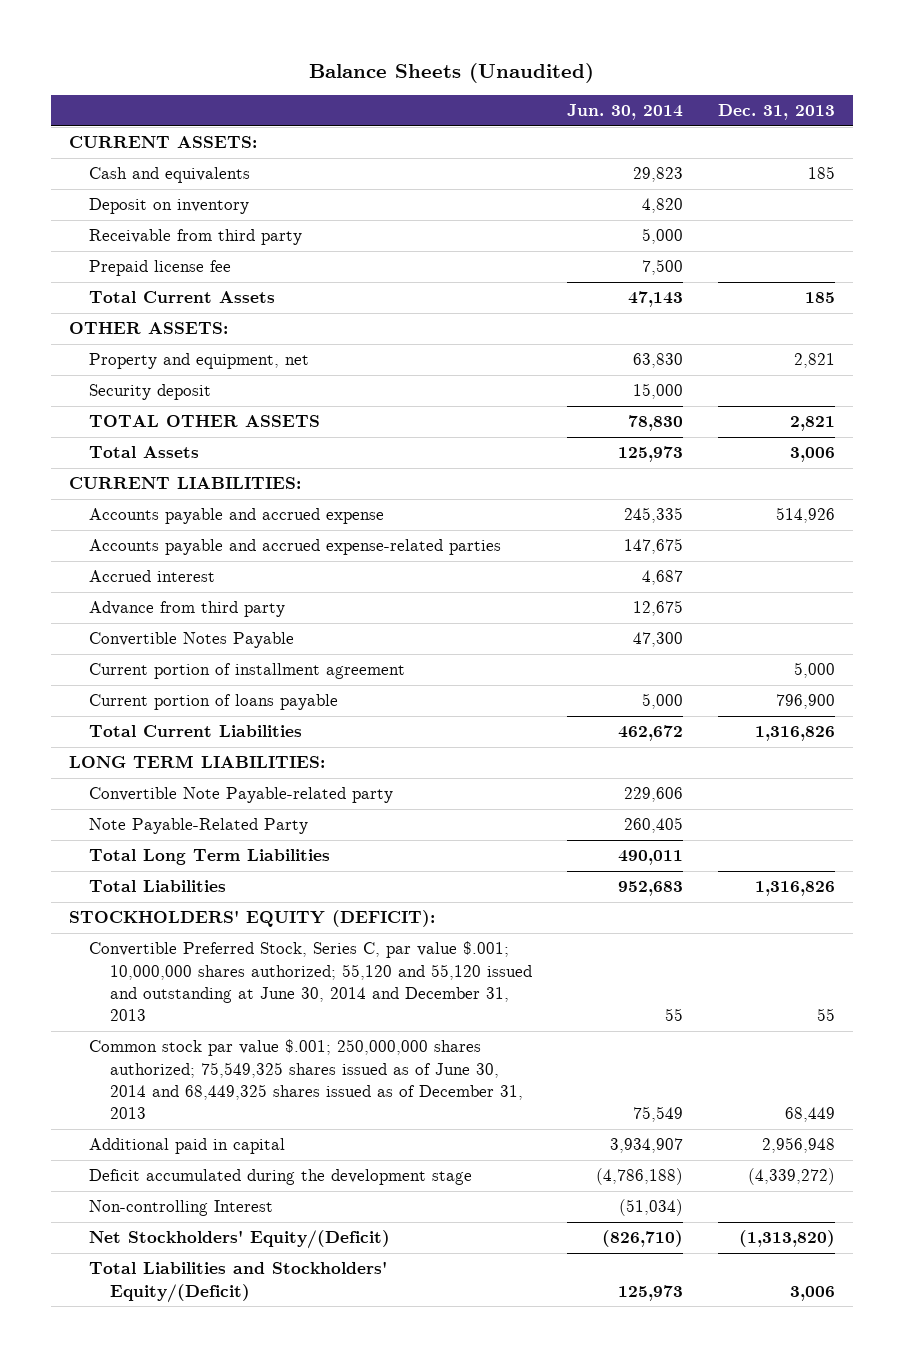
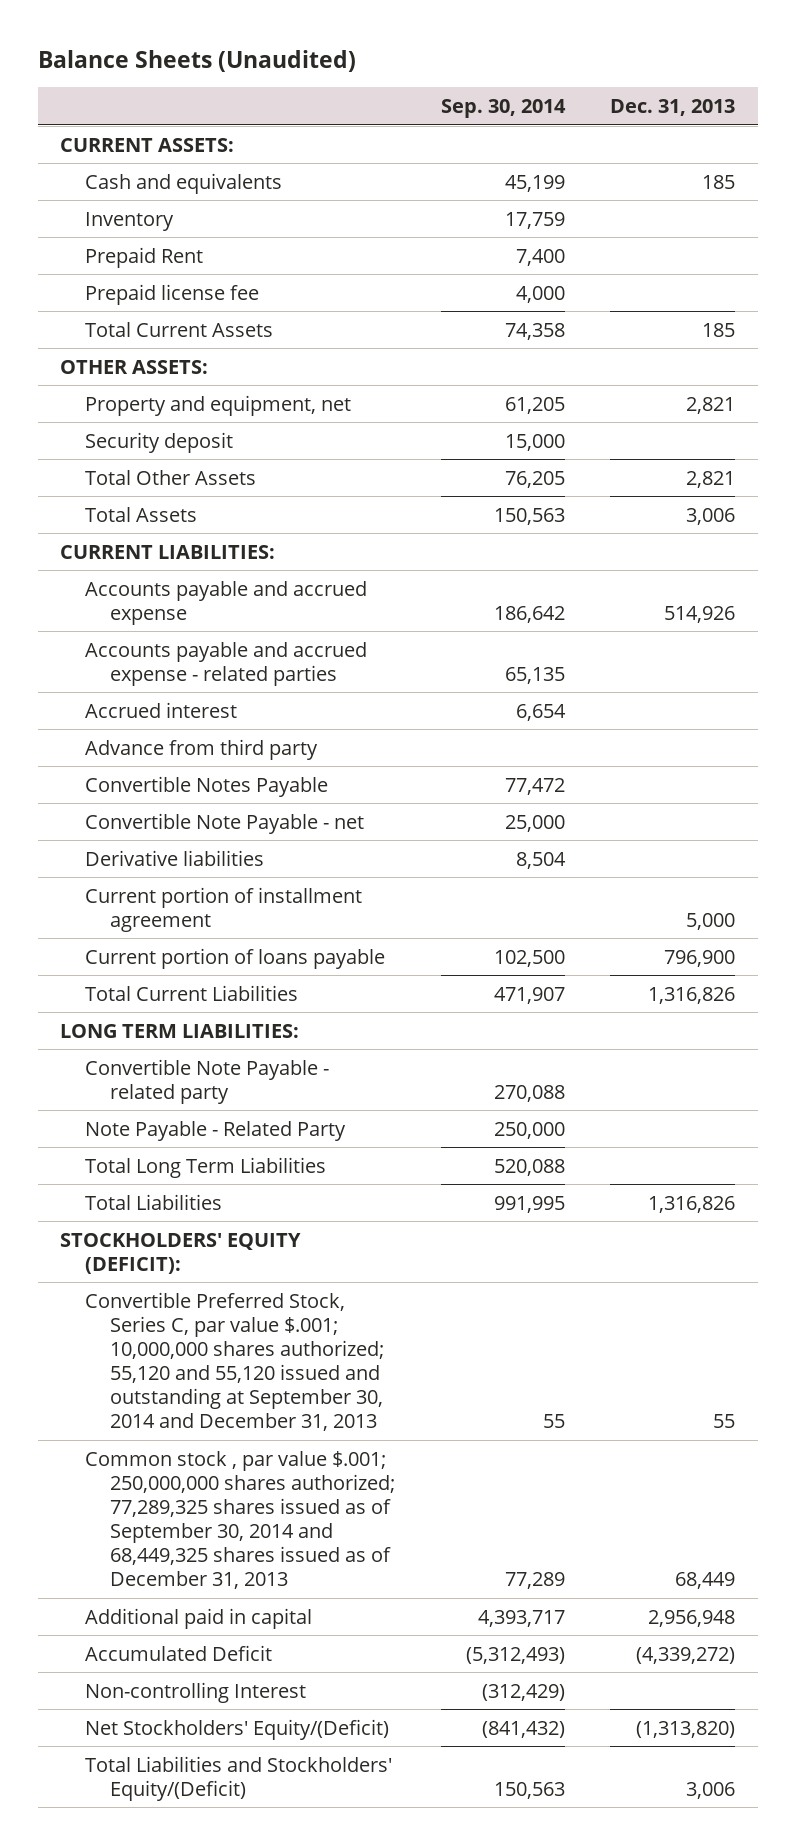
[567,104,684,121] Jun. 30, 2014 -> none
none -> [440,98,566,118] Sep. 30, 2014
[89,198,250,215] Deposit on inventory -> none
[89,229,303,246] Receivable from third party -> none
none -> [85,211,175,231] Inventory
none -> [85,246,204,268] Prepaid Rent
[89,415,321,428] TOTAL OTHER ASSETS -> [85,469,257,485] Total Other Assets
[89,539,502,556] Accounts payable and accrued expense-related parties -> [85,641,368,686] Accounts payable and accrued expense - related parties
none -> [85,812,365,834] Convertible Note Payable - net
none -> [85,849,265,866] Derivative liabilities
[89,787,394,804] Convertible Note Payable-related party -> [85,1058,330,1104] Convertible Note Payable - related party
[89,818,309,835] Note Payable-Related Party -> [85,1120,347,1141] Note Payable - Related Party
[89,941,532,1021] Convertible Preferred Stock, Series C, par value $.001; 10,000,000 shares authorized; 55,120 and 55,120 issued and outstanding at June 30, 2014 and December 31, 2013 -> [85,1291,385,1432] Convertible Preferred Stock, Series C, par value $.001; 10,000,000 shares authorized; 55,120 and 55,120 issued and outstanding at September 30, 2014 and December 31, 2013
[89,1039,523,1119] Common stock par value $.001; 250,000,000 shares authorized; 75,549,325 shares issued as of June 30, 2014 and 68,449,325 shares issued as of December 31, 2013 -> [85,1450,396,1590] Common stock , par value $.001; 250,000,000 shares authorized; 77,289,325 shares issued as of September 30, 2014 and 68,449,325 shares issued as of December 31, 2013
[89,1169,473,1186] Deficit accumulated during the development stage -> [85,1644,273,1661] Accumulated Deficit

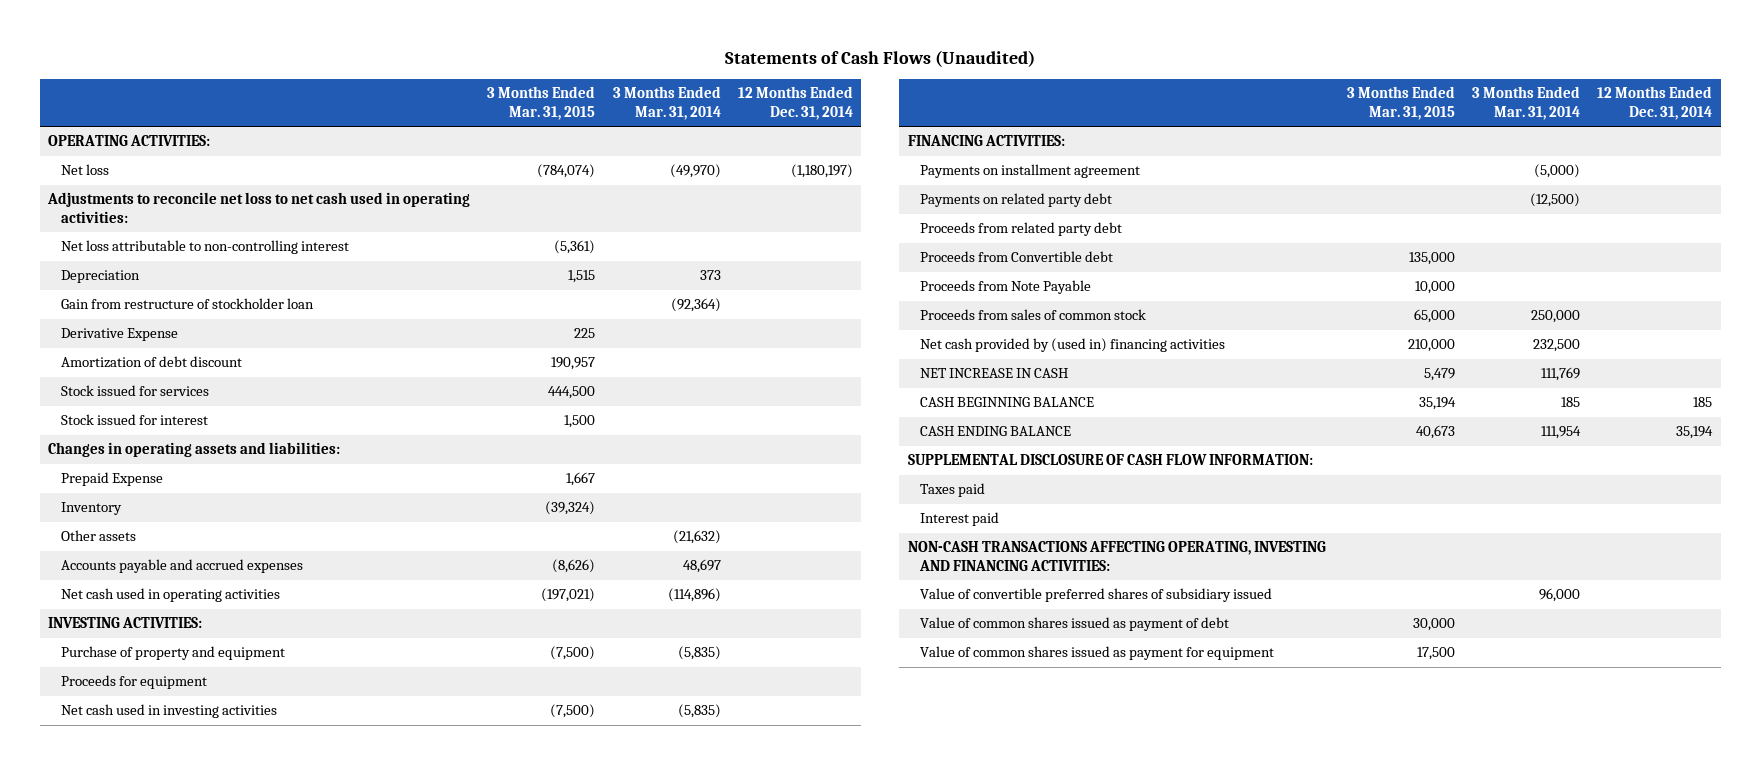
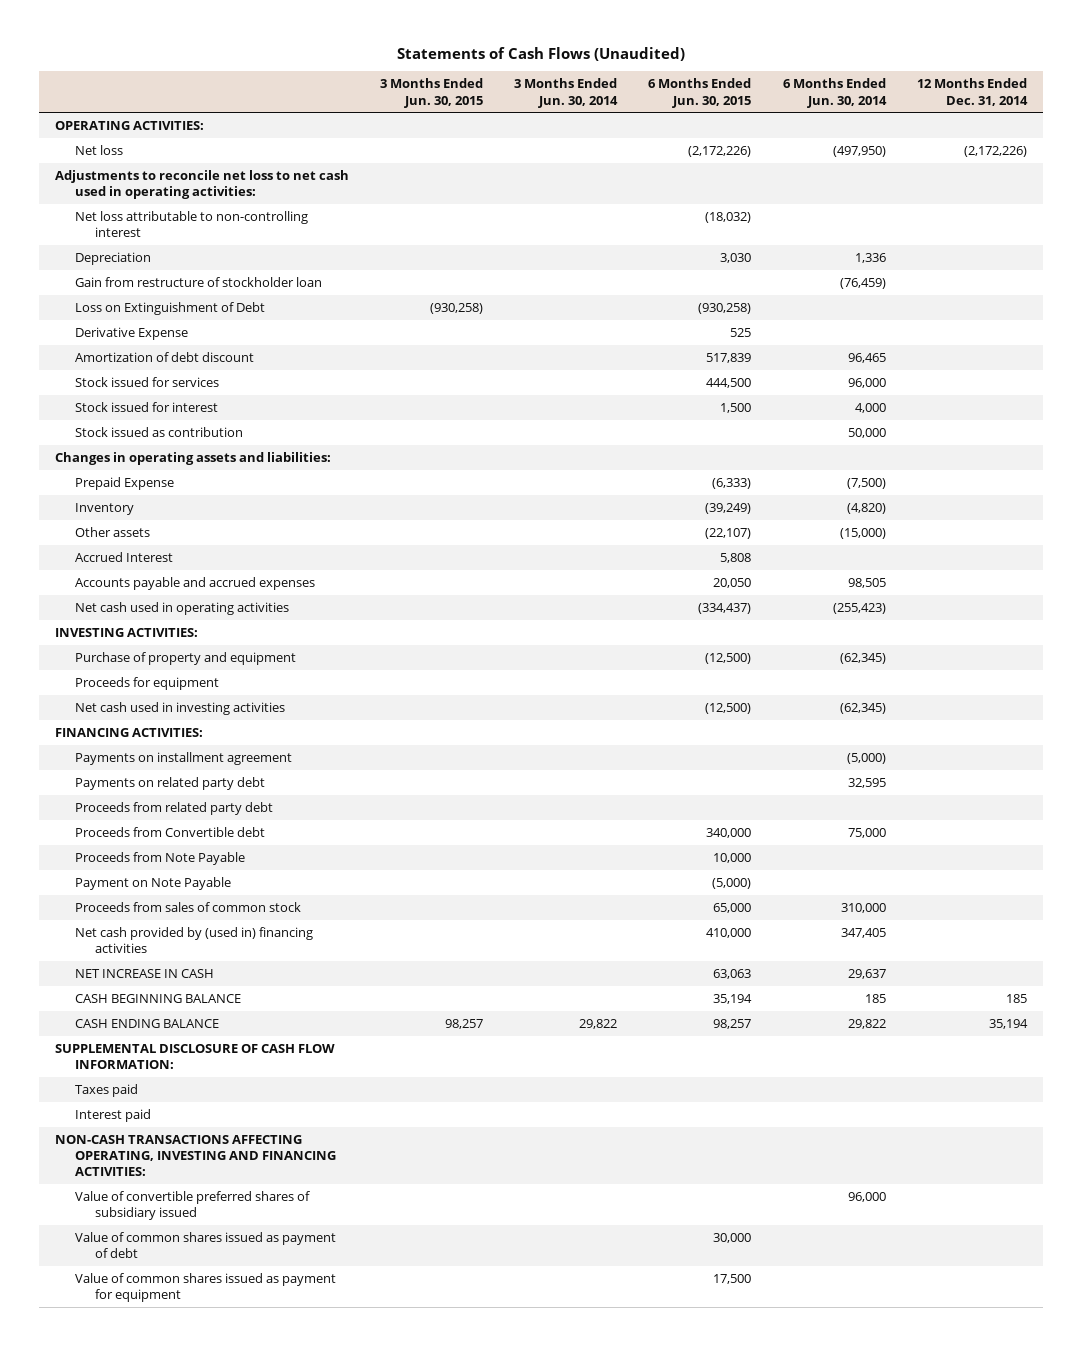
[487,86,596,121] 3 Months Ended Mar. 31, 2015 -> none
[612,86,721,121] 3 Months Ended Mar. 31, 2014 -> none
none -> [380,78,484,108] 3 Months Ended Jun. 30, 2015
none -> [514,78,619,108] 3 Months Ended Jun. 30, 2014
none -> [648,78,752,108] 6 Months Ended Jun. 30, 2015
none -> [782,78,887,108] 6 Months Ended Jun. 30, 2014
[790,164,853,179] (1,180,197) -> [963,145,1027,157] (2,172,226)
none -> [74,301,265,315] Loss on Extinguishment of Debt
none -> [74,426,243,437] Stock issued as contribution
none -> [74,551,173,562] Accrued Interest
none -> [74,876,231,890] Payment on Note Payable

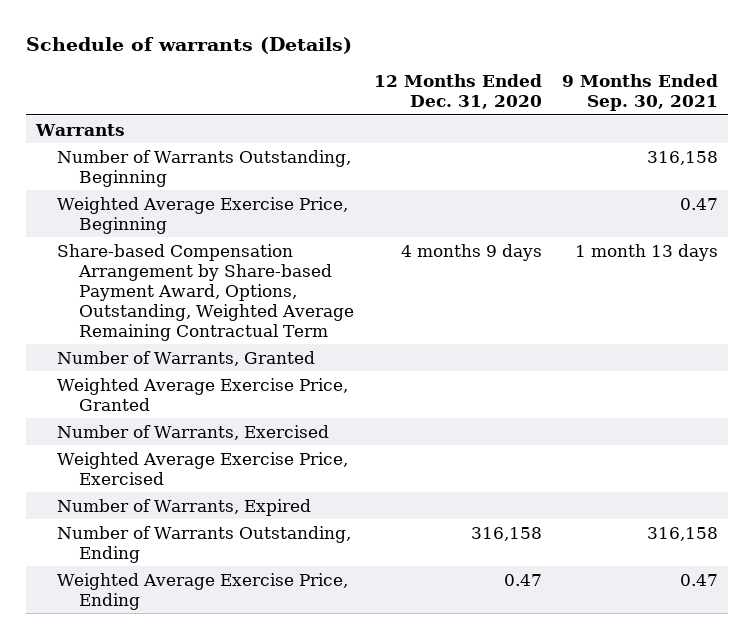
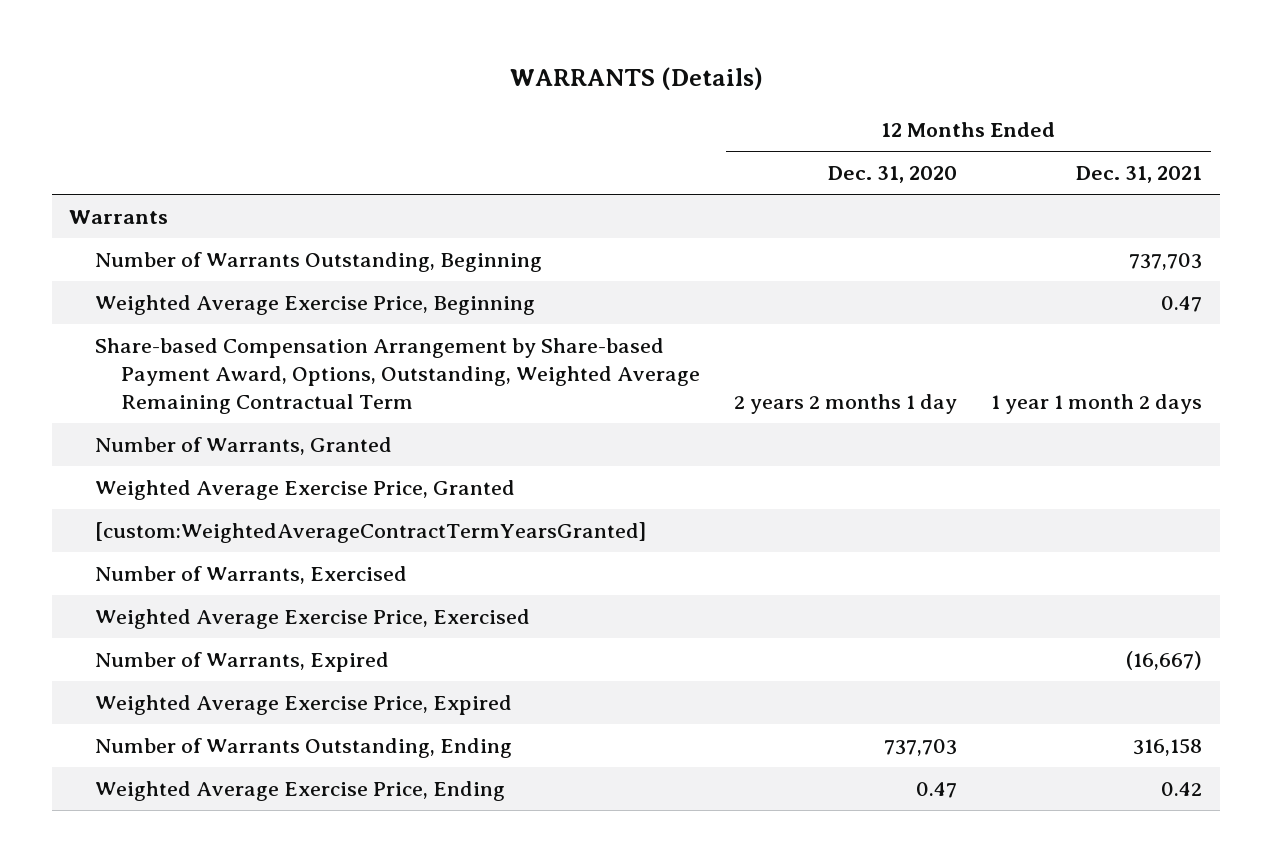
[25,36,352,54] Schedule of warrants (Details) -> [509,67,763,91] WARRANTS (Details)
[561,73,718,111] 9 Months Ended Sep. 30, 2021 -> none
none -> [1076,166,1203,184] Dec. 31, 2021
[400,243,542,261] 4 months 9 days -> [734,394,958,415] 2 years 2 months 1 day
none -> [95,522,647,544] [custom:WeightedAverageContractTermYearsGranted]
none -> [95,695,513,716] Weighted Average Exercise Price, Expired
[470,526,542,541] 316,158 -> [884,739,958,757] 737,703

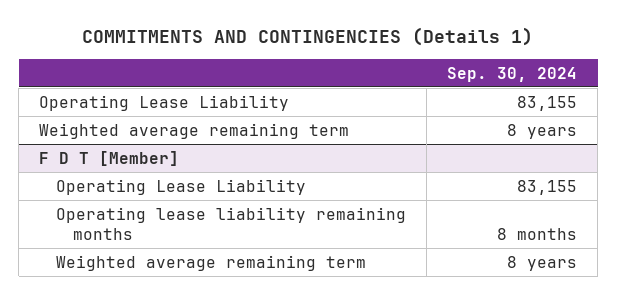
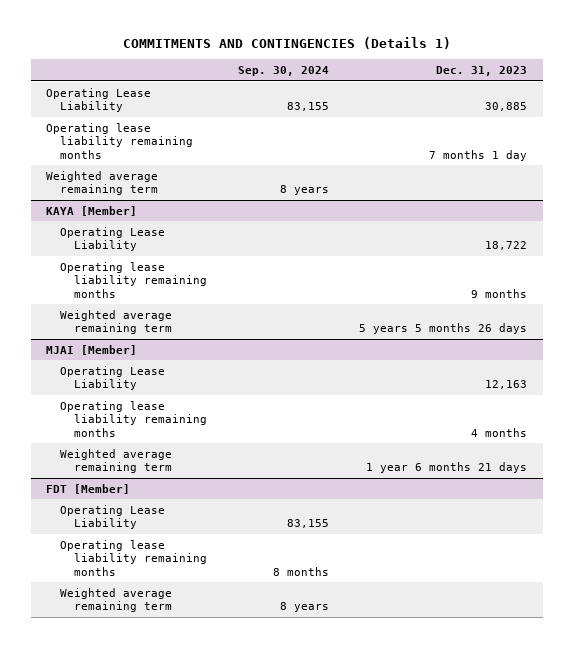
none -> [436,65,528,76] Dec. 31, 2023
none -> [46,122,194,159] Operating lease liability remaining months
none -> [46,205,138,216] KAYA [Member]
none -> [60,226,166,252] Operating Lease Liability
none -> [60,261,208,298] Operating lease liability remaining months
none -> [60,309,173,335] Weighted average remaining term
none -> [46,344,138,355] MJAI [Member]
none -> [60,365,166,391] Operating Lease Liability
none -> [60,400,208,437] Operating lease liability remaining months
none -> [60,448,173,474] Weighted average remaining term
[39,150,180,166] F D T [Member] -> [46,483,131,494] FDT [Member]

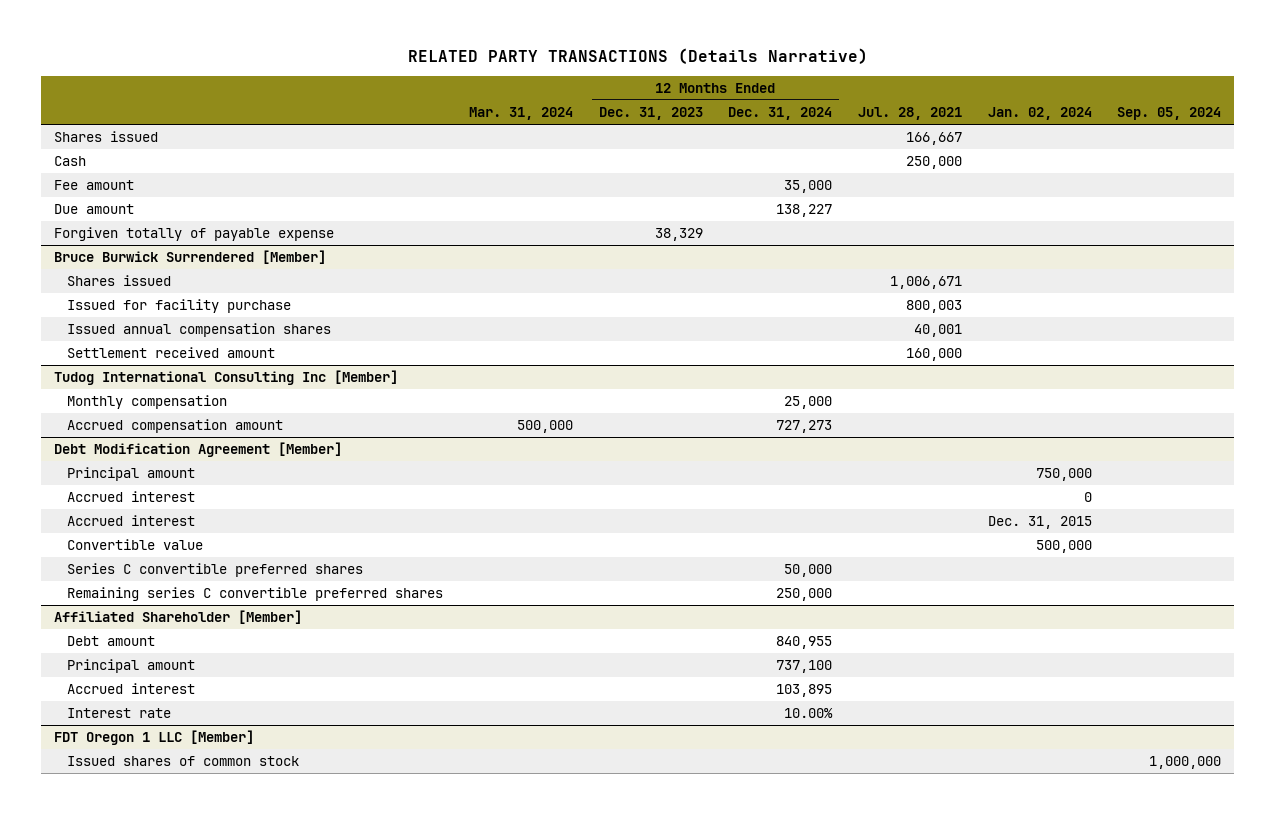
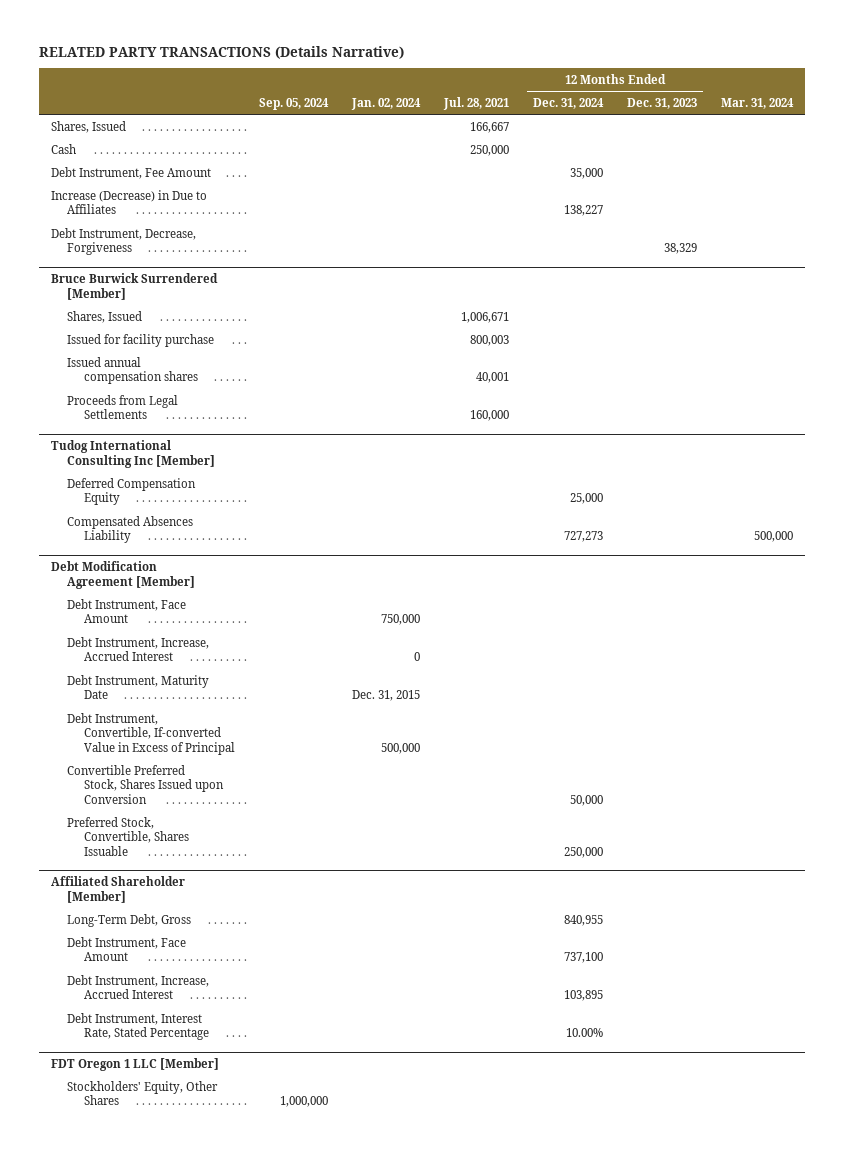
[53,131,158,143] Shares issued -> [50,120,126,133] Shares, Issued
[53,180,134,191] Fee amount -> [50,166,211,179] Debt Instrument, Fee Amount
[53,204,134,215] Due amount -> [50,189,207,215] Increase (Decrease) in Due to Affiliates
[53,227,334,242] Forgiven totally of payable expense -> [50,227,196,256] Debt Instrument, Decrease, Forgiveness
[67,275,172,287] Shares issued -> [67,310,143,323] Shares, Issued
[67,347,276,359] Settlement received amount -> [67,394,179,420] Proceeds from Legal Settlements
[67,395,228,410] Monthly compensation -> [67,477,197,506] Deferred Compensation Equity
[67,419,284,434] Accrued compensation amount -> [67,515,194,544] Compensated Absences Liability
[67,467,196,482] Principal amount -> [67,598,187,624] Debt Instrument, Face Amount
[67,491,196,503] Accrued interest -> [67,636,210,662] Debt Instrument, Increase, Accrued Interest
[67,515,196,527] Accrued interest -> [67,674,210,700] Debt Instrument, Maturity Date
[67,539,204,551] Convertible value -> [67,712,236,756] Debt Instrument, Convertible, If-converted Value in Excess of Principal
[67,563,364,578] Series C convertible preferred shares -> [67,764,225,805] Convertible Preferred Stock, Shares Issued upon Conversion
[67,587,444,602] Remaining series C convertible preferred shares -> [67,816,190,857] Preferred Stock, Convertible, Shares Issuable
[67,636,156,647] Debt amount -> [67,913,192,927] Long-Term Debt, Gross
[67,659,196,674] Principal amount -> [67,936,187,962] Debt Instrument, Face Amount
[67,683,196,695] Accrued interest -> [67,974,210,1000] Debt Instrument, Increase, Accrued Interest
[67,708,172,719] Interest rate -> [67,1012,210,1041] Debt Instrument, Interest Rate, Stated Percentage
[67,756,300,767] Issued shares of common stock -> [67,1080,219,1106] Stockholders' Equity, Other Shares

